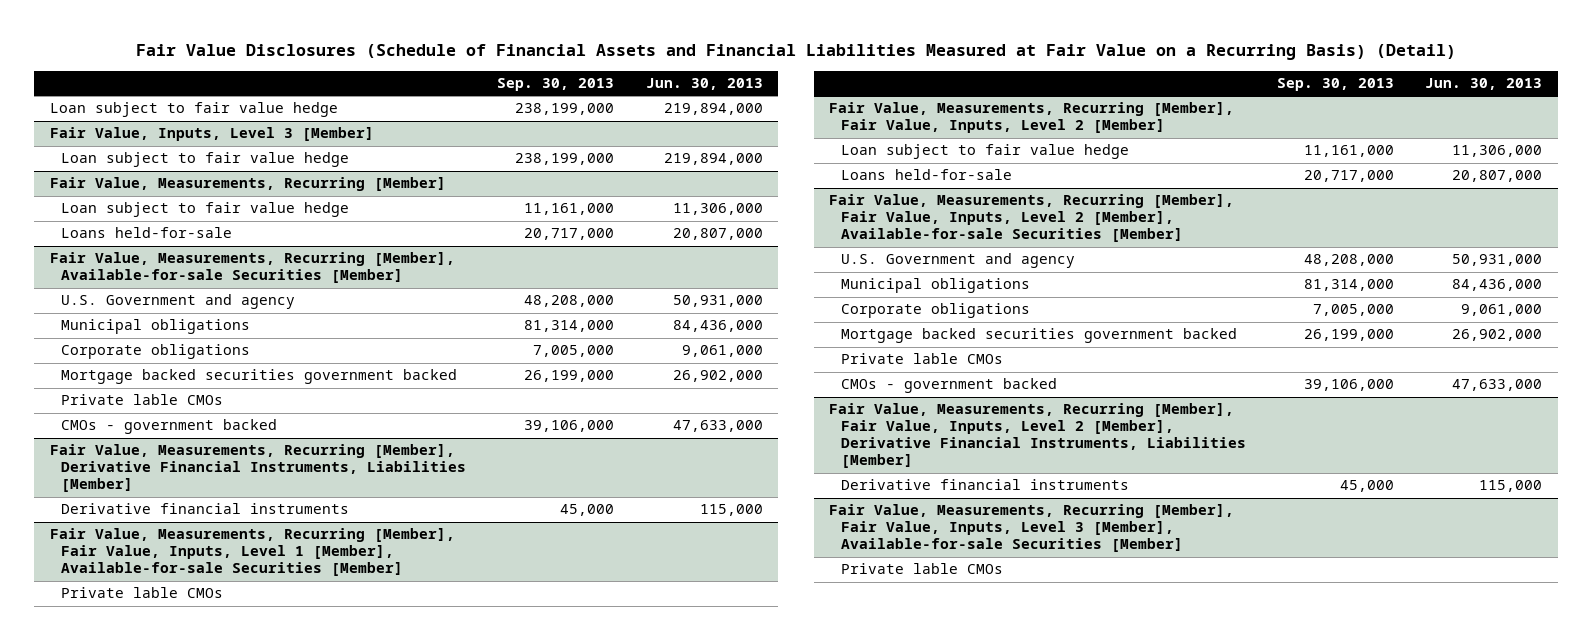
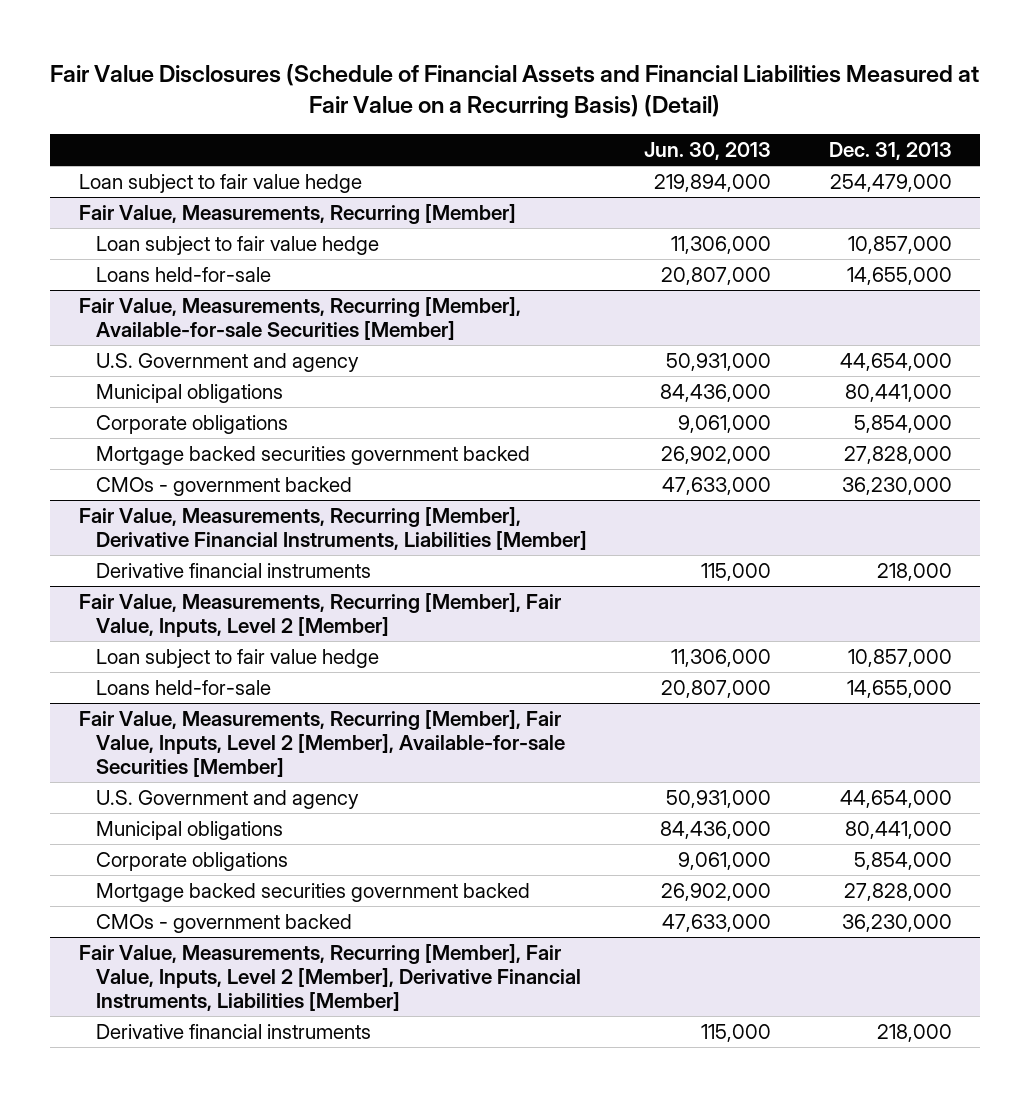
[497,78,615,92] Sep. 30, 2013 -> none
none -> [828,141,952,160] Dec. 31, 2013
[49,127,374,142] Fair Value, Inputs, Level 3 [Member] -> none
[61,152,350,168] Loan subject to fair value hedge -> none
[61,394,224,406] Private lable CMOs -> none
[49,528,455,577] Fair Value, Measurements, Recurring [Member], Fair Value, Inputs, Level 1 [Member], Available-for-sale Securities [Member] -> none
[61,587,224,599] Private lable CMOs -> none
[840,353,1003,365] Private lable CMOs -> none
[829,504,1235,553] Fair Value, Measurements, Recurring [Member], Fair Value, Inputs, Level 3 [Member], Available-for-sale Securities [Member] -> none
[840,563,1003,575] Private lable CMOs -> none

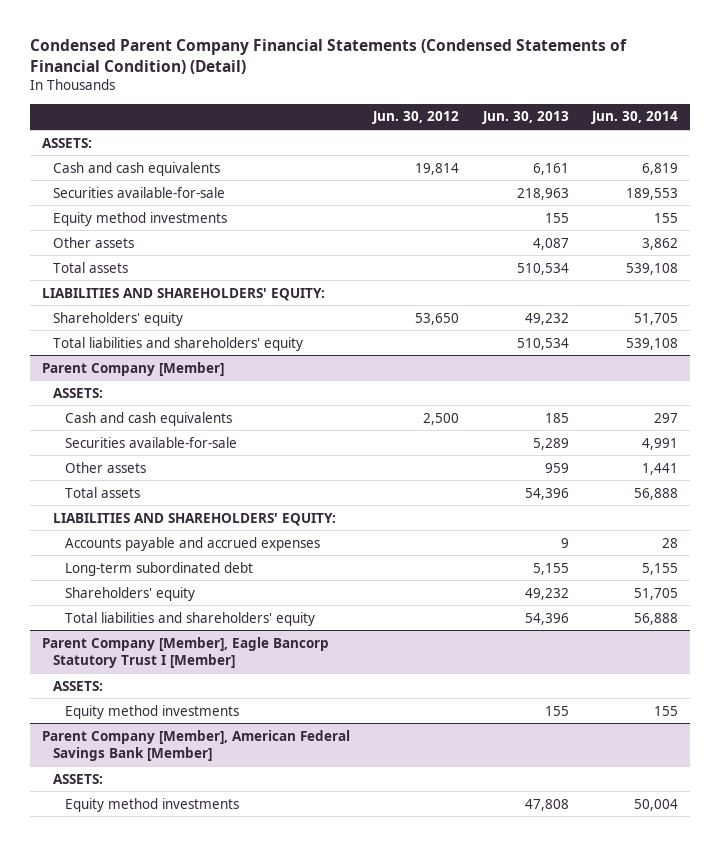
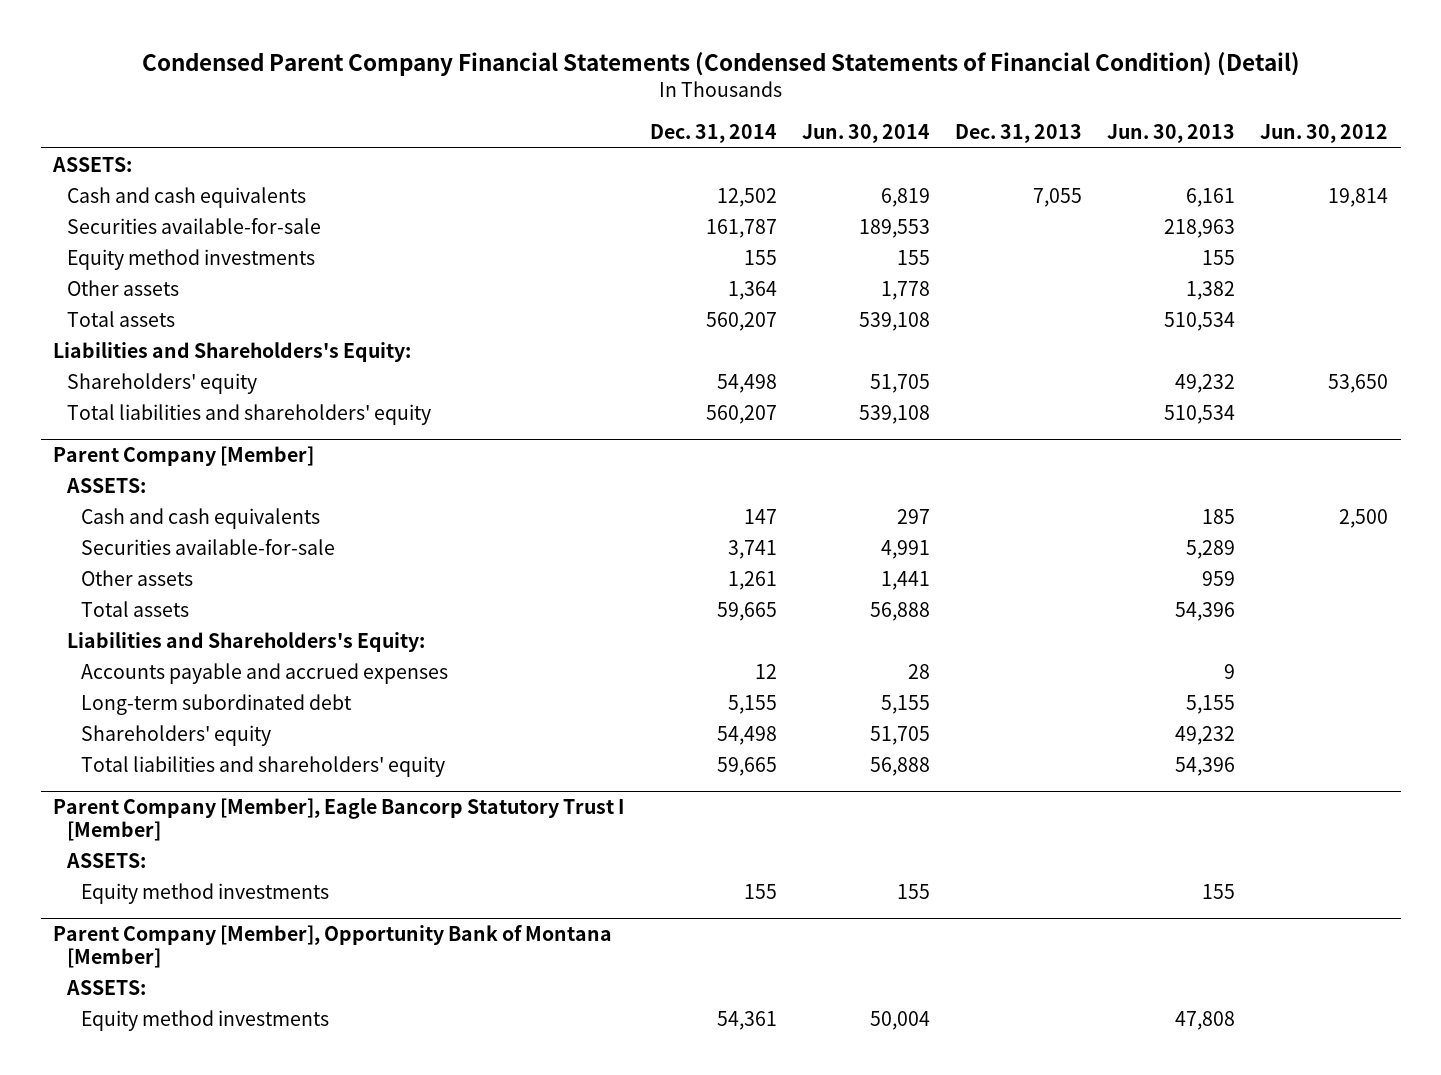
none -> [649,124,777,144] Dec. 31, 2014
none -> [954,124,1082,144] Dec. 31, 2013
[532,237,569,250] 4,087 -> [1185,280,1235,300] 1,382
[642,237,679,250] 3,862 -> [880,280,930,300] 1,778
[41,287,325,301] LIABILITIES AND SHAREHOLDERS' EQUITY: -> [53,341,412,362] Liabilities and Shareholders's Equity:
[53,512,337,526] LIABILITIES AND SHAREHOLDERS' EQUITY: -> [67,631,426,652] Liabilities and Shareholders's Equity:
[41,729,350,762] Parent Company [Member], American Federal Savings Bank [Member] -> none
none -> [53,924,613,968] Parent Company [Member], Opportunity Bank of Montana [Member]

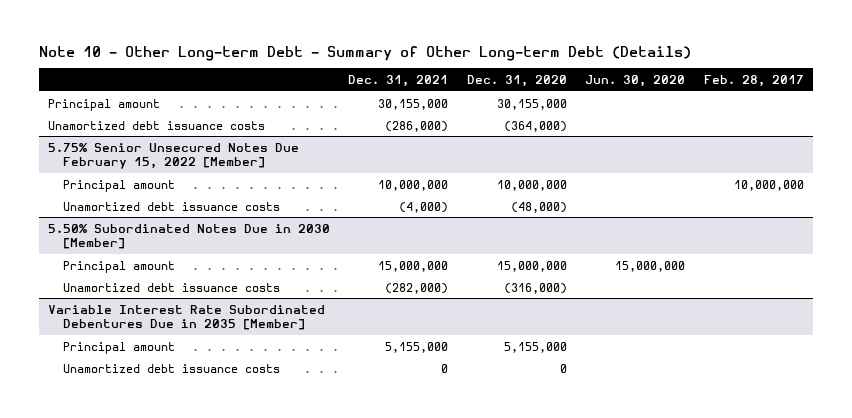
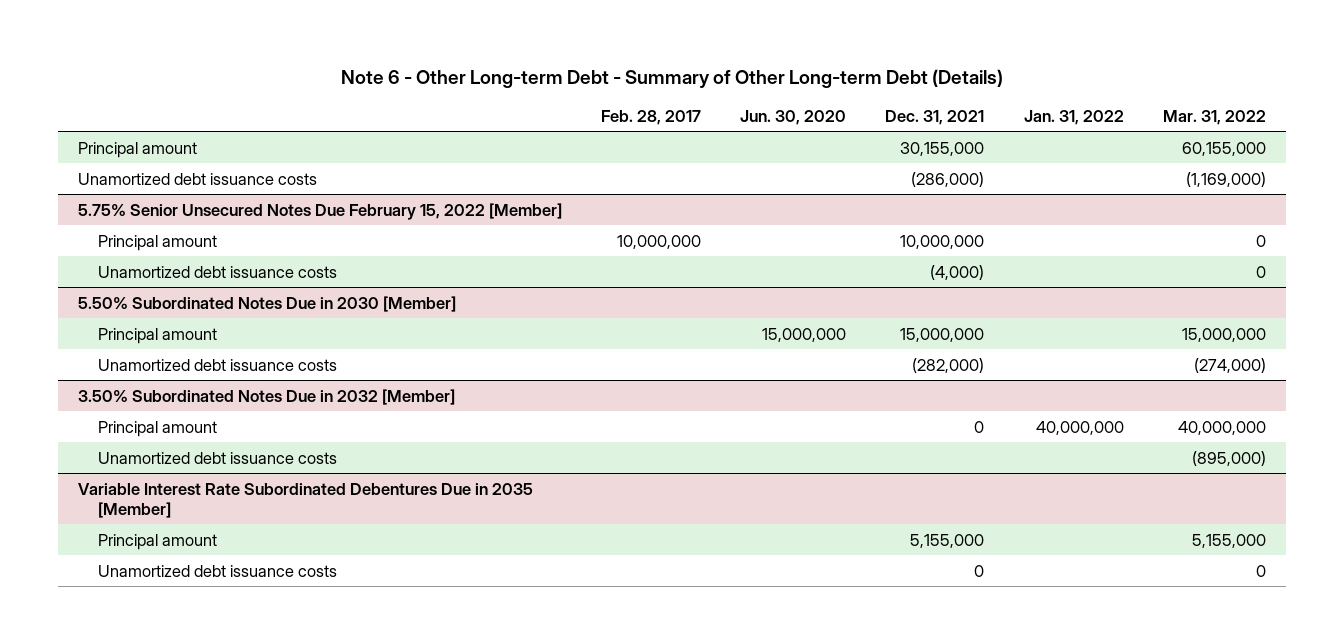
[38,45,691,61] Note 10 - Other Long-term Debt - Summary of Other Long-term Debt (Details) -> [340,68,1003,88] Note 6 - Other Long-term Debt - Summary of Other Long-term Debt (Details)
[466,74,567,87] Dec. 31, 2020 -> none
none -> [1023,109,1124,125] Jan. 31, 2022
none -> [1163,109,1267,125] Mar. 31, 2022
none -> [77,388,455,405] 3.50% Subordinated Notes Due in 2032 [Member]
none -> [98,420,218,437] Principal amount
none -> [98,451,338,464] Unamortized debt issuance costs

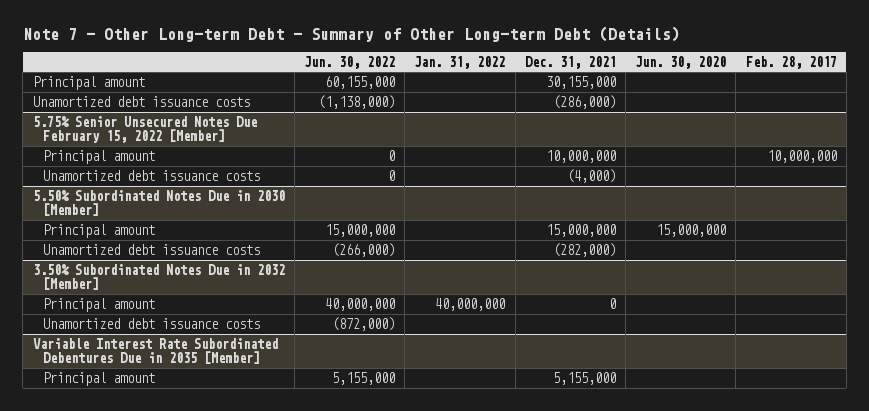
[340,68,1003,88] Note 6 - Other Long-term Debt - Summary of Other Long-term Debt (Details) -> [22,26,680,43] Note 7 - Other Long-term Debt - Summary of Other Long-term Debt (Details)
[1163,109,1267,125] Mar. 31, 2022 -> none
none -> [304,55,396,69] Jun. 30, 2022
[98,564,338,577] Unamortized debt issuance costs -> none

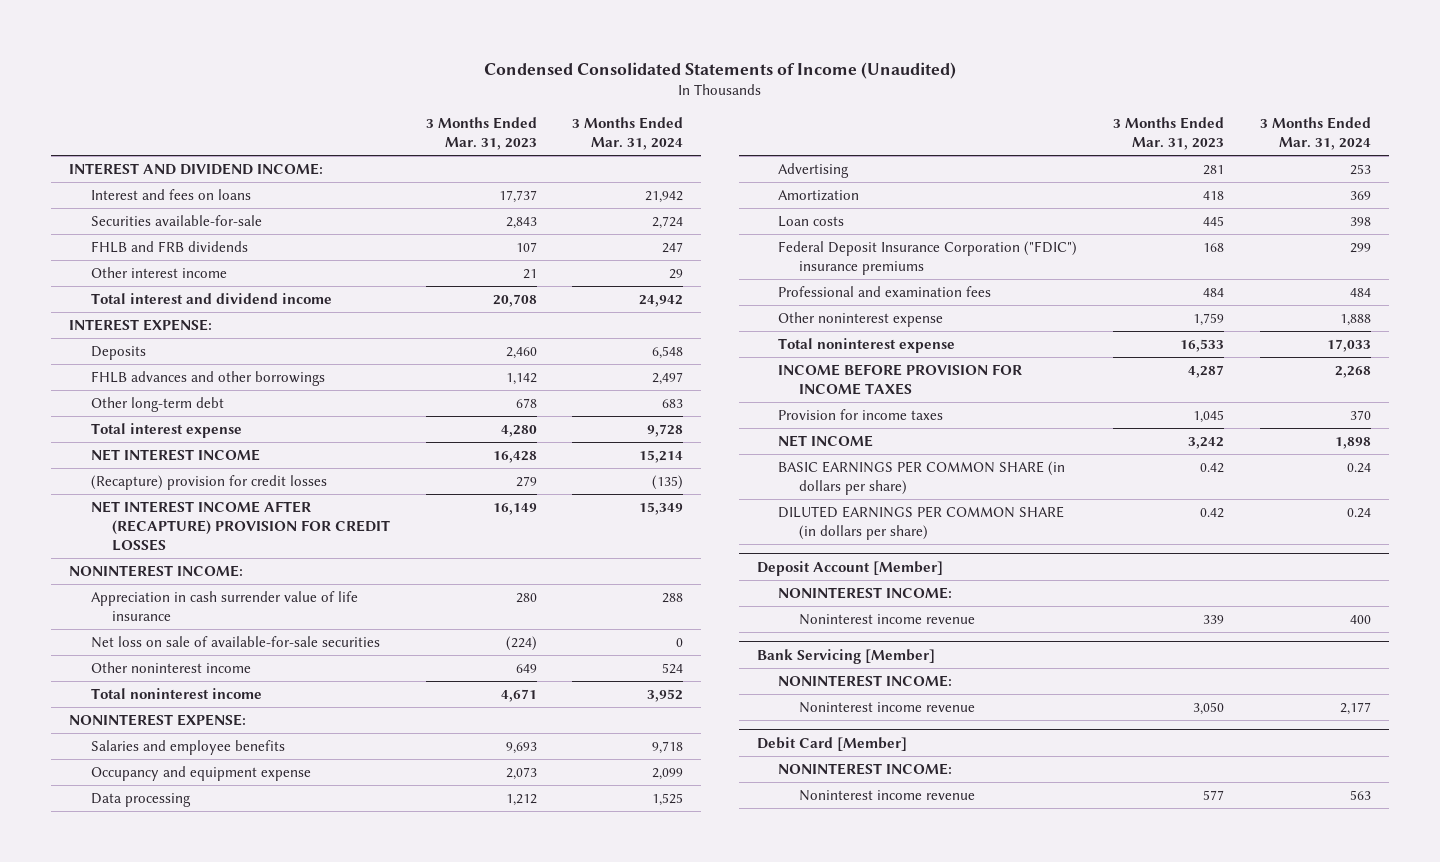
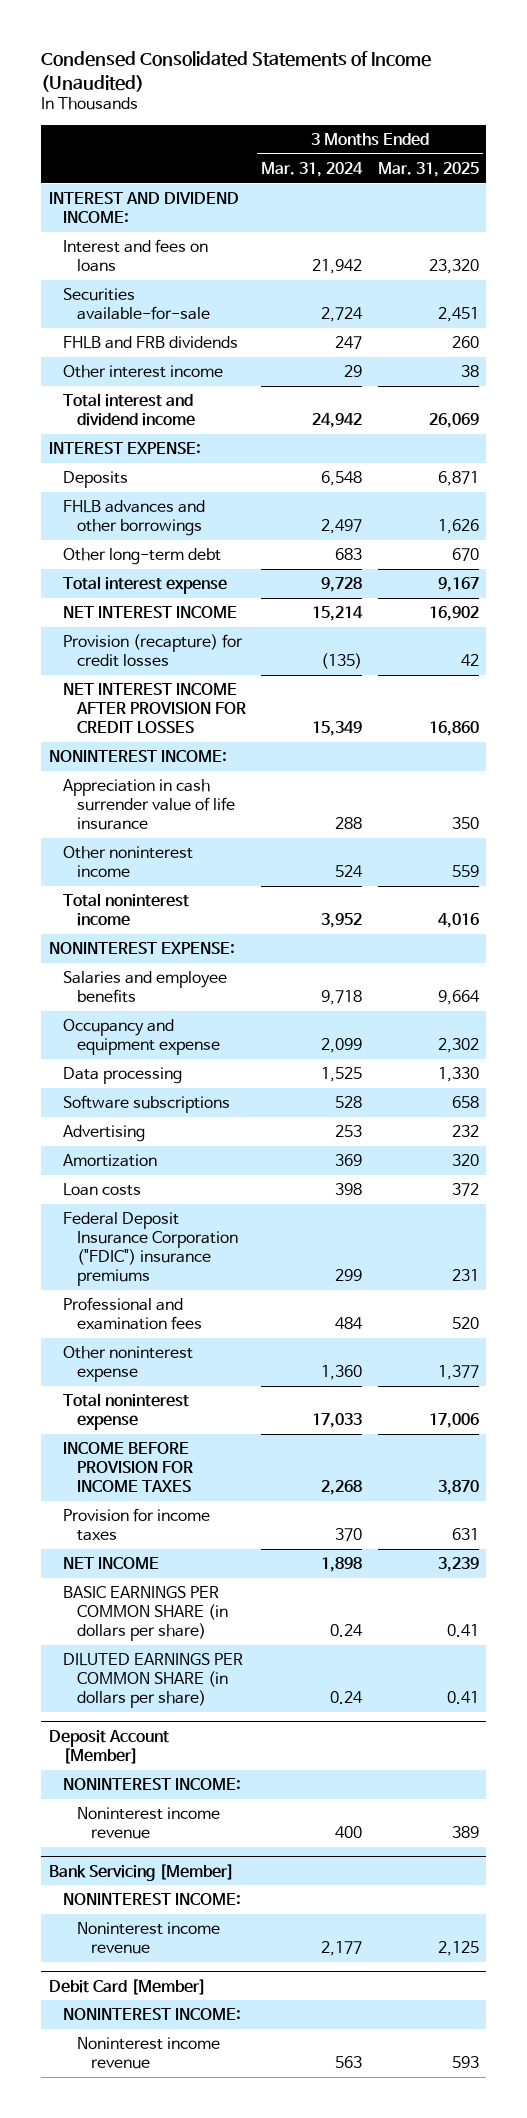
[425,116,537,151] 3 Months Ended Mar. 31, 2023 -> none
none -> [377,161,479,177] Mar. 31, 2025
[90,474,327,490] (Recapture) provision for credit losses -> [62,633,243,668] Provision (recapture) for credit losses
[90,500,390,552] NET INTEREST INCOME AFTER (RECAPTURE) PROVISION FOR CREDIT LOSSES -> [62,682,246,734] NET INTEREST INCOME AFTER PROVISION FOR CREDIT LOSSES
[90,635,380,648] Net loss on sale of available-for-sale securities -> none
none -> [62,1094,230,1113] Software subscriptions
[1339,313,1371,326] 1,888 -> [321,1365,363,1381] 1,360

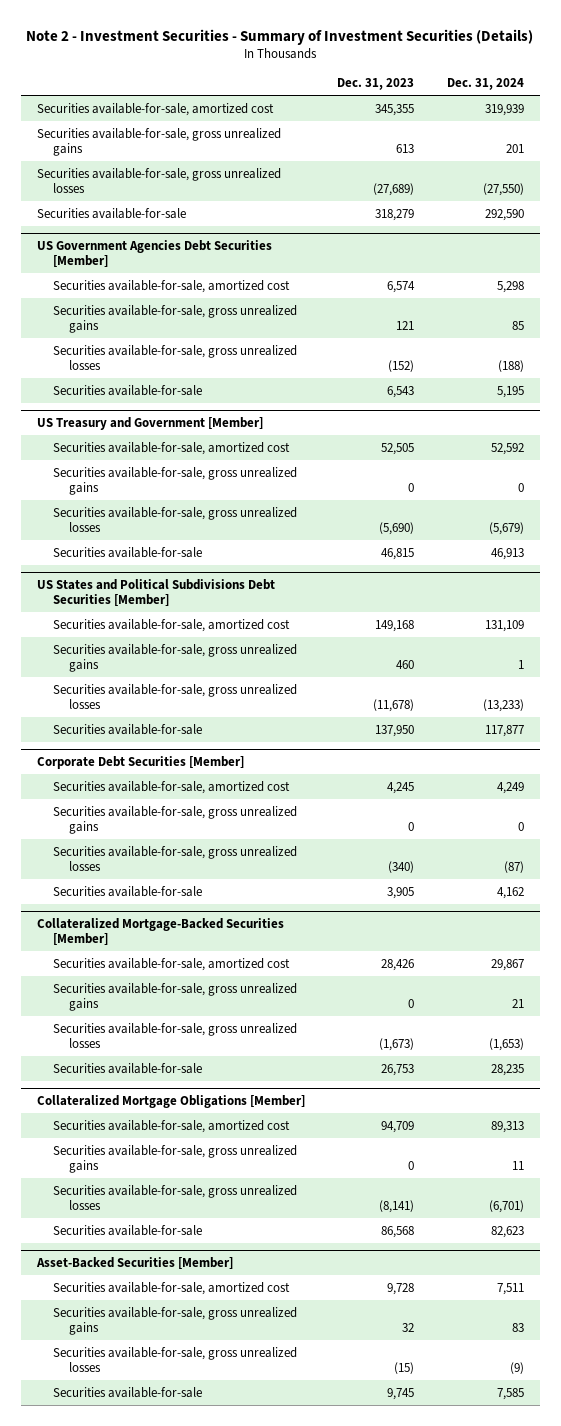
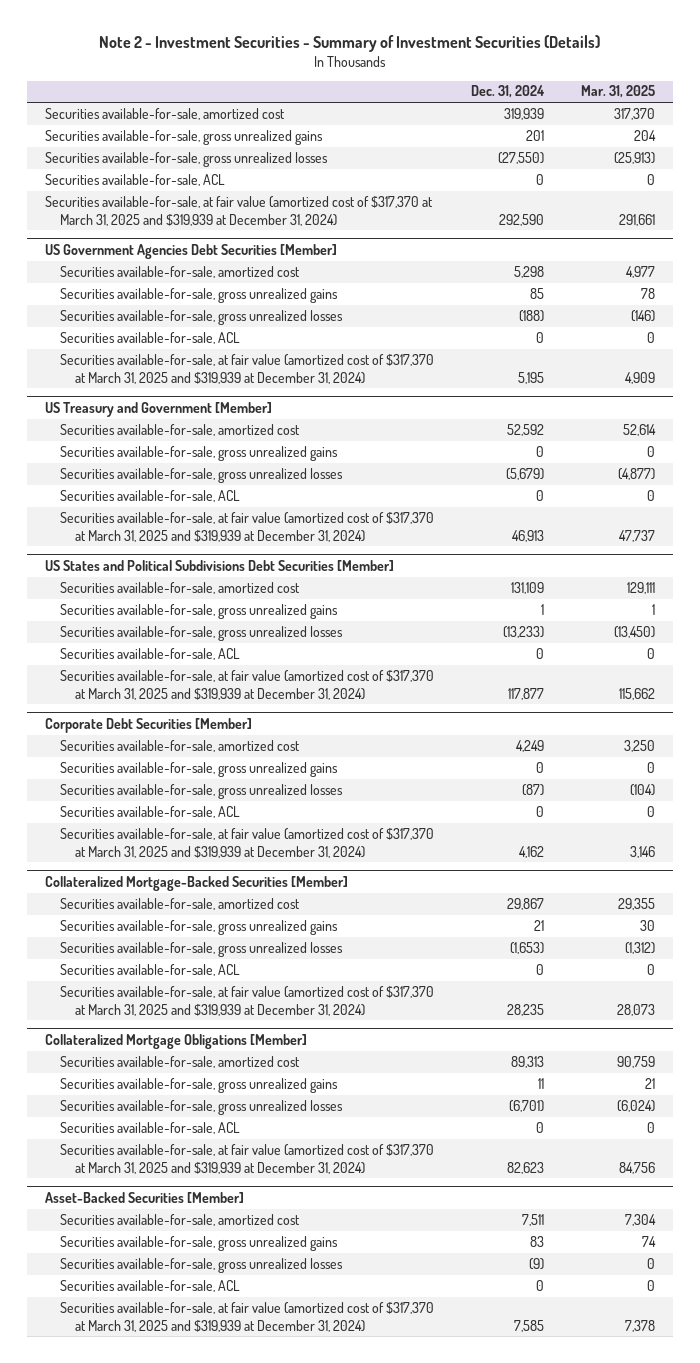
[337,78,415,91] Dec. 31, 2023 -> none
none -> [580,85,655,99] Mar. 31, 2025
none -> [45,173,226,186] Securities available-for-sale, ACL
[36,207,186,219] Securities available-for-sale -> [45,195,434,226] Securities available-for-sale, at fair value (amortized cost of $317,370 at March 31, 2025 and $319,939 at December 31, 2024)
none -> [60,331,241,344] Securities available-for-sale, ACL
[52,384,202,396] Securities available-for-sale -> [60,353,435,384] Securities available-for-sale, at fair value (amortized cost of $317,370 at March 31, 2025 and $319,939 at December 31, 2024)
none -> [60,489,241,502] Securities available-for-sale, ACL
[52,546,202,558] Securities available-for-sale -> [60,511,435,542] Securities available-for-sale, at fair value (amortized cost of $317,370 at March 31, 2025 and $319,939 at December 31, 2024)
none -> [60,647,241,660] Securities available-for-sale, ACL
[52,723,202,735] Securities available-for-sale -> [60,669,435,700] Securities available-for-sale, at fair value (amortized cost of $317,370 at March 31, 2025 and $319,939 at December 31, 2024)
none -> [60,805,241,818] Securities available-for-sale, ACL
[52,885,202,897] Securities available-for-sale -> [60,827,435,858] Securities available-for-sale, at fair value (amortized cost of $317,370 at March 31, 2025 and $319,939 at December 31, 2024)
none -> [60,963,241,976] Securities available-for-sale, ACL
[52,1062,202,1074] Securities available-for-sale -> [60,985,435,1016] Securities available-for-sale, at fair value (amortized cost of $317,370 at March 31, 2025 and $319,939 at December 31, 2024)
none -> [60,1121,241,1134] Securities available-for-sale, ACL
[52,1224,202,1236] Securities available-for-sale -> [60,1143,435,1174] Securities available-for-sale, at fair value (amortized cost of $317,370 at March 31, 2025 and $319,939 at December 31, 2024)
none -> [60,1279,241,1292] Securities available-for-sale, ACL
[52,1386,202,1398] Securities available-for-sale -> [60,1301,435,1332] Securities available-for-sale, at fair value (amortized cost of $317,370 at March 31, 2025 and $319,939 at December 31, 2024)

